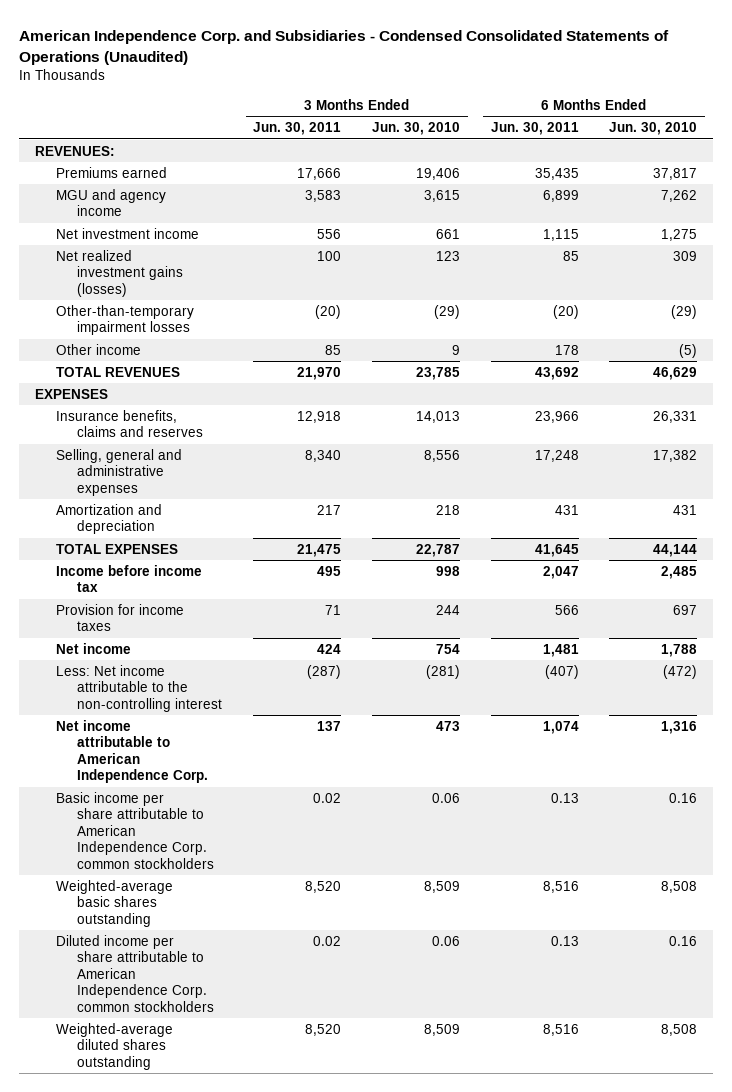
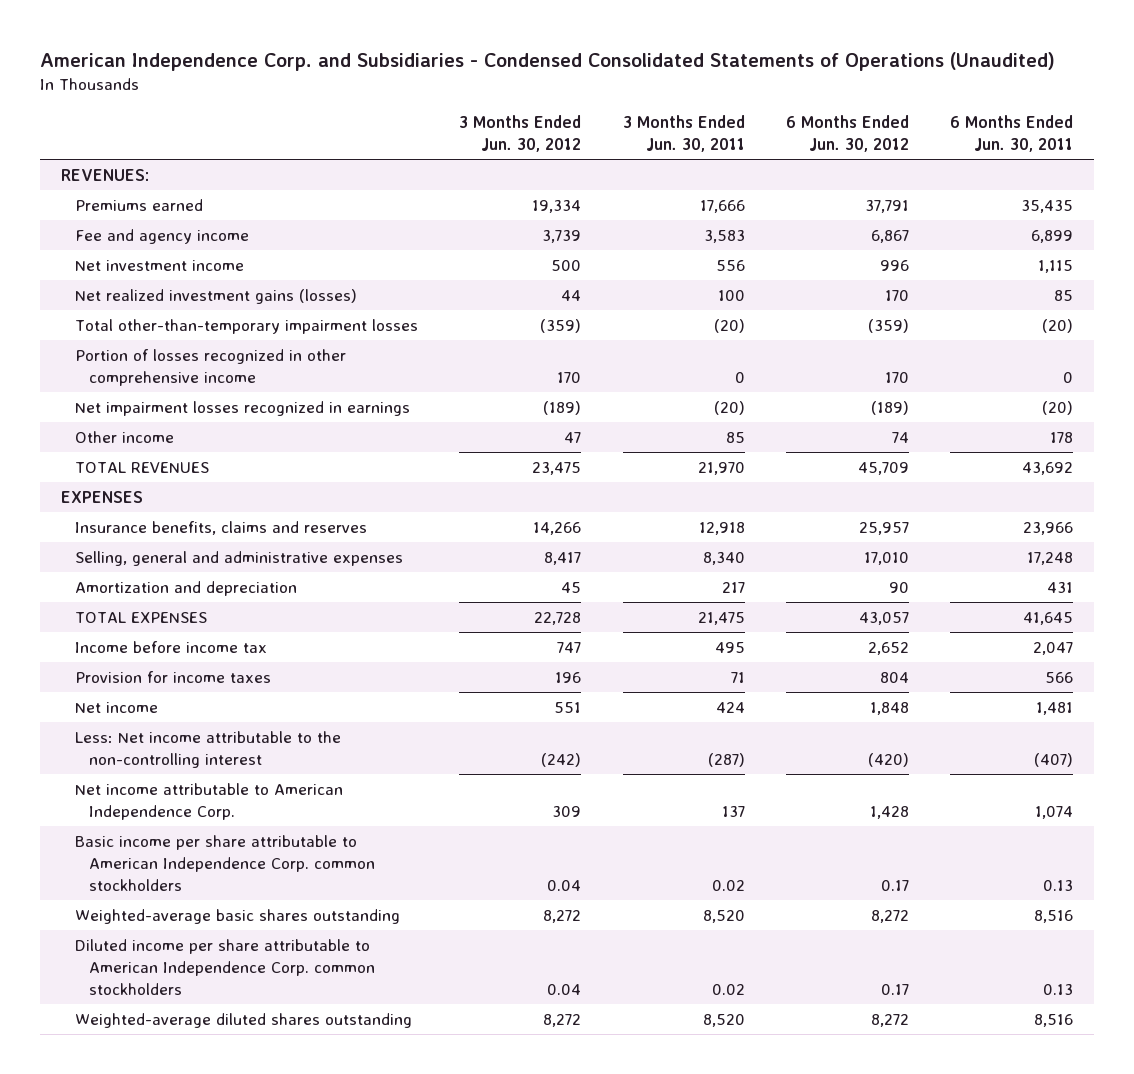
[371,122,460,136] Jun. 30, 2010 -> none
[609,122,698,136] Jun. 30, 2010 -> none
none -> [459,115,582,153] 3 Months Ended Jun. 30, 2012
none -> [786,115,910,153] 6 Months Ended Jun. 30, 2012
[56,188,167,217] MGU and agency income -> [75,228,250,244] Fee and agency income
[56,304,195,336] Other-than-temporary impairment losses -> [75,318,419,334] Total other-than-temporary impairment losses
none -> [75,348,347,387] Portion of losses recognized in other comprehensive income
none -> [75,400,411,416] Net impairment losses recognized in earnings

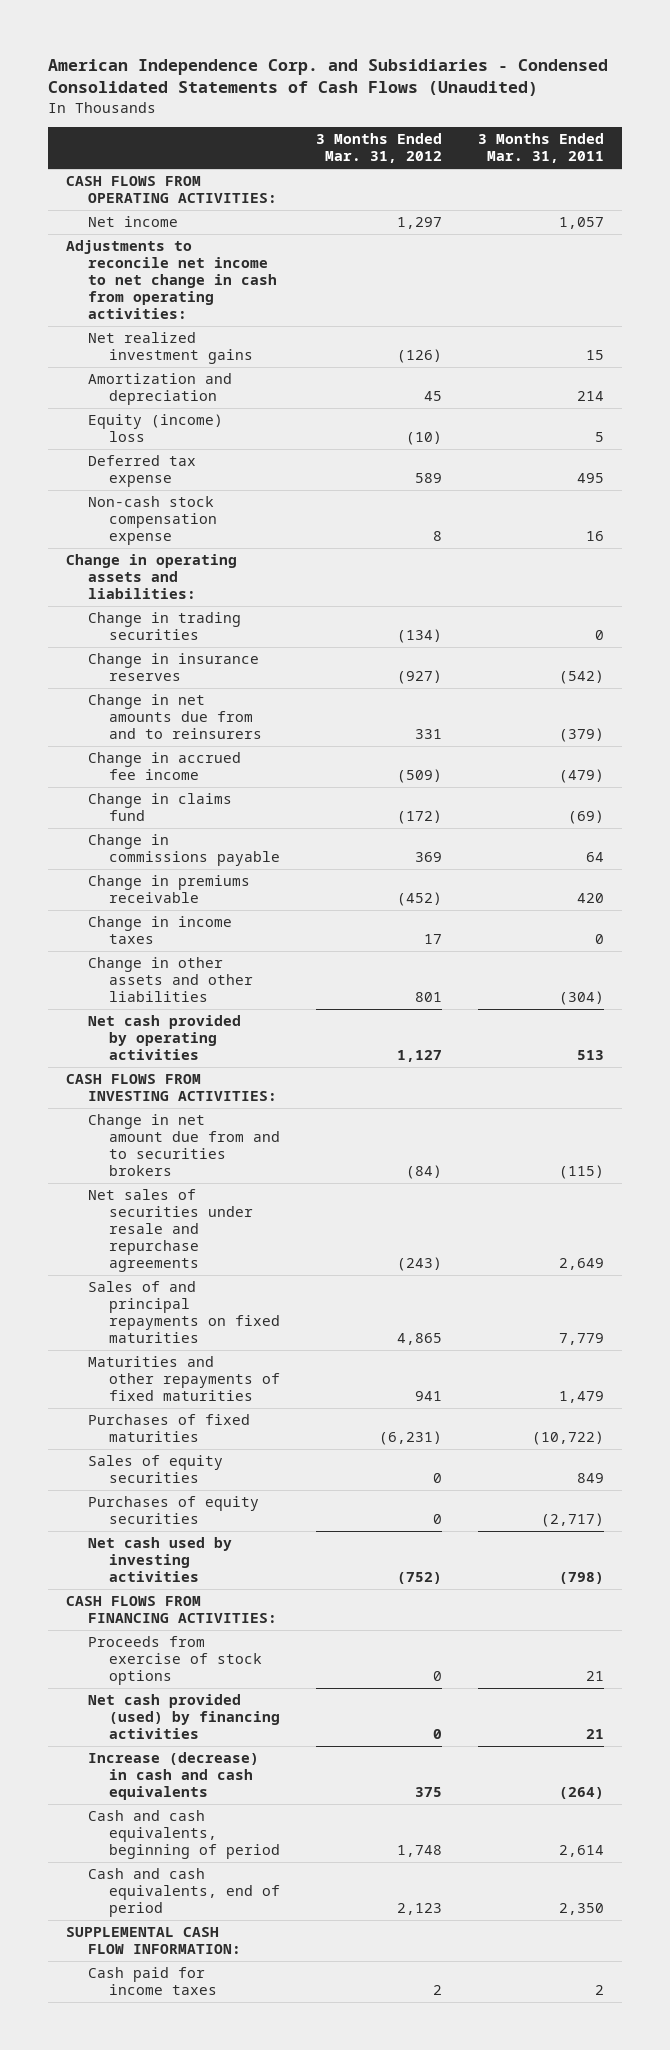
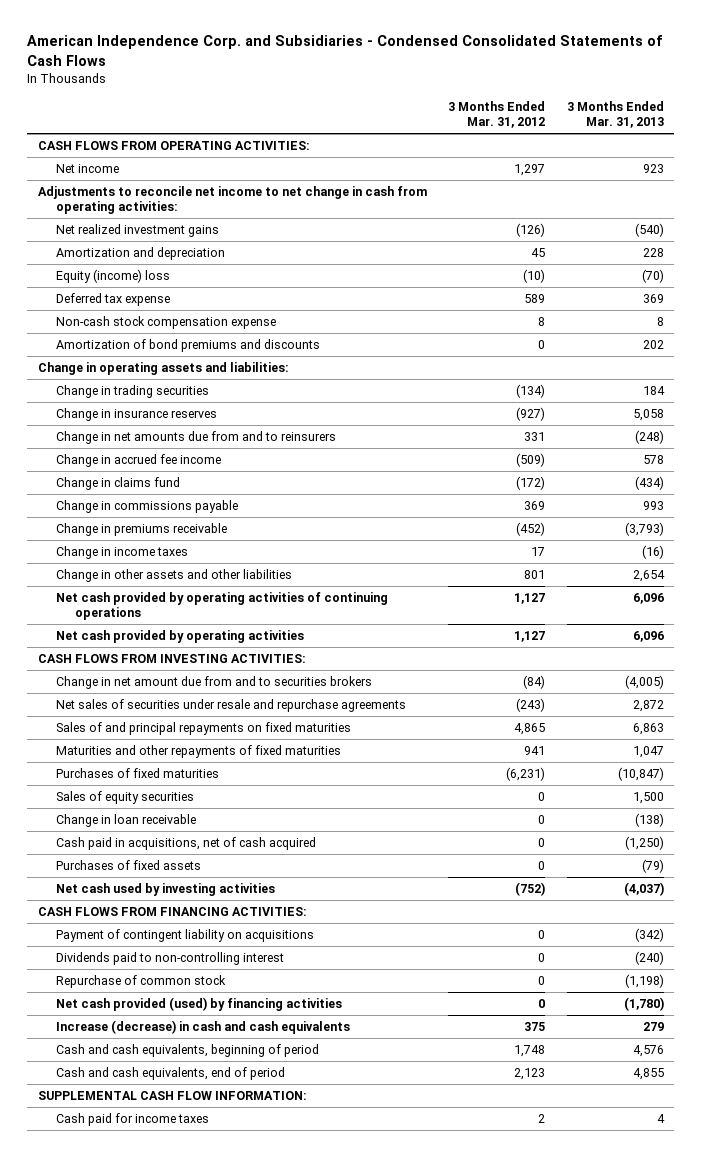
[48,58,609,97] American Independence Corp. and Subsidiaries - Condensed Consolidated Statements of Cash Flows (Unaudited) -> [26,35,663,66] American Independence Corp. and Subsidiaries - Condensed Consolidated Statements of Cash Flows
[477,133,604,164] 3 Months Ended Mar. 31, 2011 -> none
none -> [566,101,664,129] 3 Months Ended Mar. 31, 2013
none -> [56,338,321,352] Amortization of bond premiums and discounts
none -> [56,591,389,621] Net cash provided by operating activities of continuing operations
[87,1496,259,1525] Purchases of equity securities -> none
none -> [56,813,197,827] Change in loan receivable
none -> [56,836,317,850] Cash paid in acquisitions, net of cash acquired
none -> [56,859,202,870] Purchases of fixed assets
[87,1636,263,1686] Proceeds from exercise of stock options -> none
none -> [56,928,315,942] Payment of contingent liability on acquisitions
none -> [56,951,285,965] Dividends paid to non-controlling interest
none -> [56,974,227,988] Repurchase of common stock

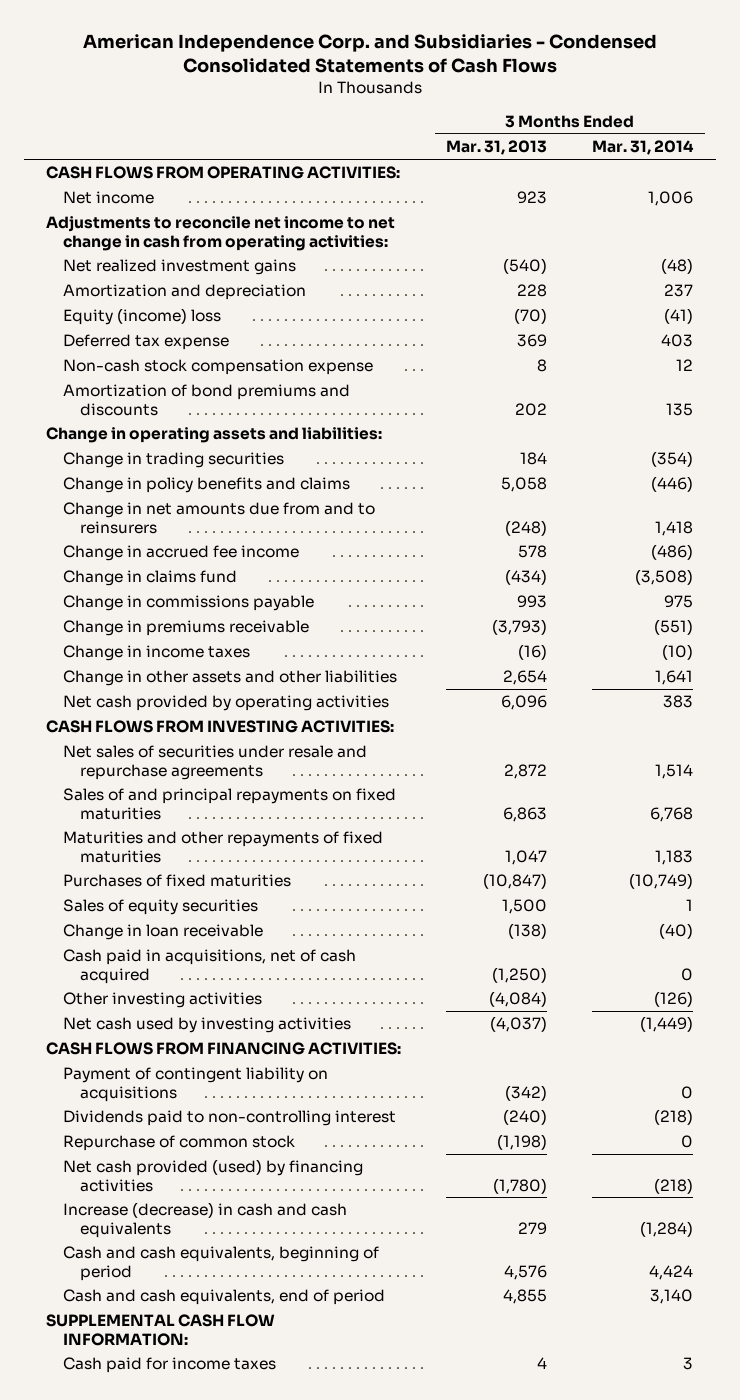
[448,101,546,129] 3 Months Ended Mar. 31, 2012 -> none
none -> [592,140,695,156] Mar. 31, 2014
[56,407,218,421] Change in insurance reserves -> [62,477,350,494] Change in policy benefits and claims
[56,591,389,621] Net cash provided by operating activities of continuing operations -> none
[56,675,373,689] Change in net amount due from and to securities brokers -> none
[56,859,202,870] Purchases of fixed assets -> none
none -> [62,992,262,1009] Other investing activities

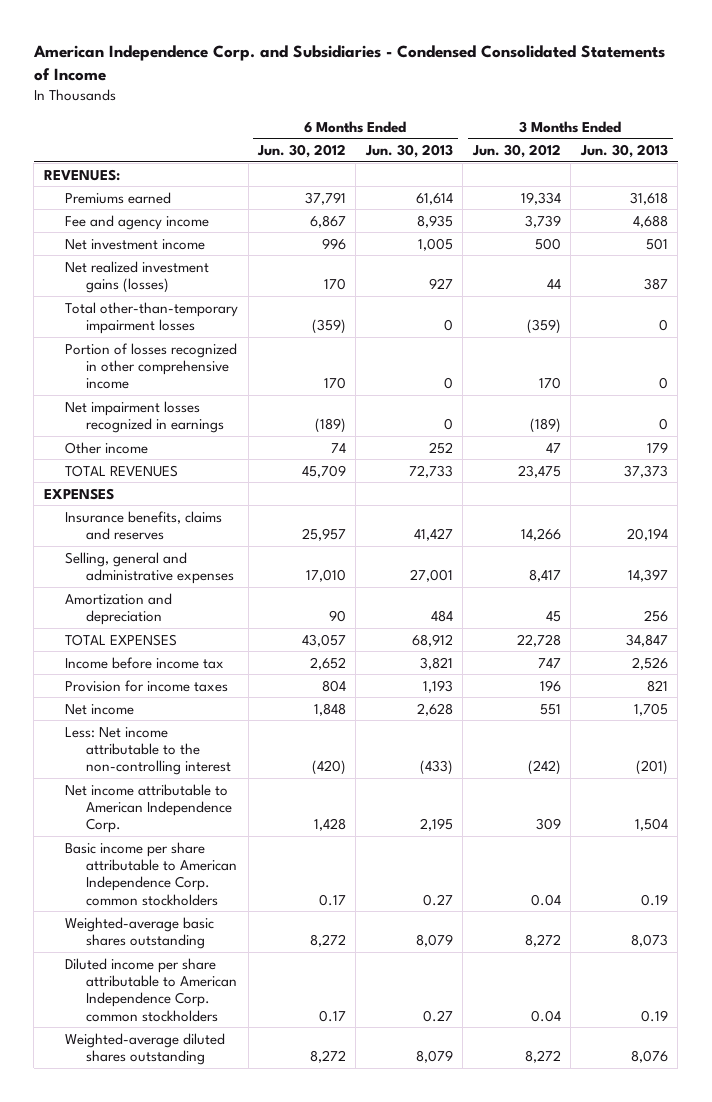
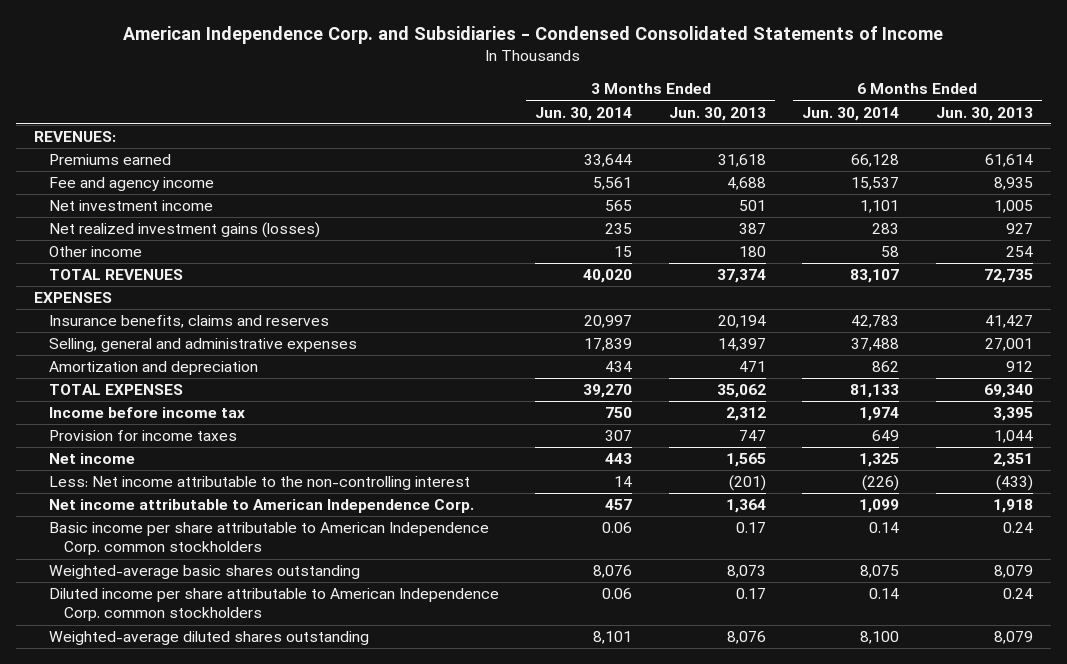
[257,143,347,158] Jun. 30, 2012 -> none
[471,143,561,158] Jun. 30, 2012 -> none
none -> [535,106,633,121] Jun. 30, 2014
none -> [802,106,900,121] Jun. 30, 2014
[65,301,239,334] Total other-than-temporary impairment losses -> none
[65,342,238,390] Portion of losses recognized in other comprehensive income -> none
[65,400,225,433] Net impairment losses recognized in earnings -> none
[428,441,453,454] 252 -> [1005,246,1033,258] 254
[646,441,668,453] 179 -> [738,246,766,258] 180
[408,464,453,478] 72,733 -> [983,269,1033,284] 72,735
[623,464,668,478] 37,373 -> [716,269,766,284] 37,374
[430,609,453,622] 484 -> [1005,361,1033,373] 912
[643,609,668,622] 256 -> [738,361,766,373] 471
[411,633,453,647] 68,912 -> [983,384,1033,399] 69,340
[625,633,668,647] 34,847 -> [716,384,766,399] 35,062
[419,656,453,670] 3,821 -> [992,407,1033,422] 3,395
[631,656,668,670] 2,526 -> [725,407,766,422] 2,312
[422,679,453,693] 1,193 -> [993,430,1033,444] 1,044
[646,679,668,692] 821 -> [738,430,766,442] 747
[416,702,453,716] 2,628 -> [992,453,1033,468] 2,351
[633,702,668,716] 1,705 -> [725,453,766,468] 1,565
[419,818,453,832] 2,195 -> [992,499,1033,514] 1,918
[634,818,668,832] 1,504 -> [725,499,766,514] 1,364
[422,893,453,906] 0.27 -> [1002,522,1033,534] 0.24
[640,893,668,906] 0.19 -> [735,522,766,534] 0.17
[422,1009,453,1022] 0.27 -> [1002,588,1033,600] 0.24
[640,1009,668,1022] 0.19 -> [735,588,766,600] 0.17

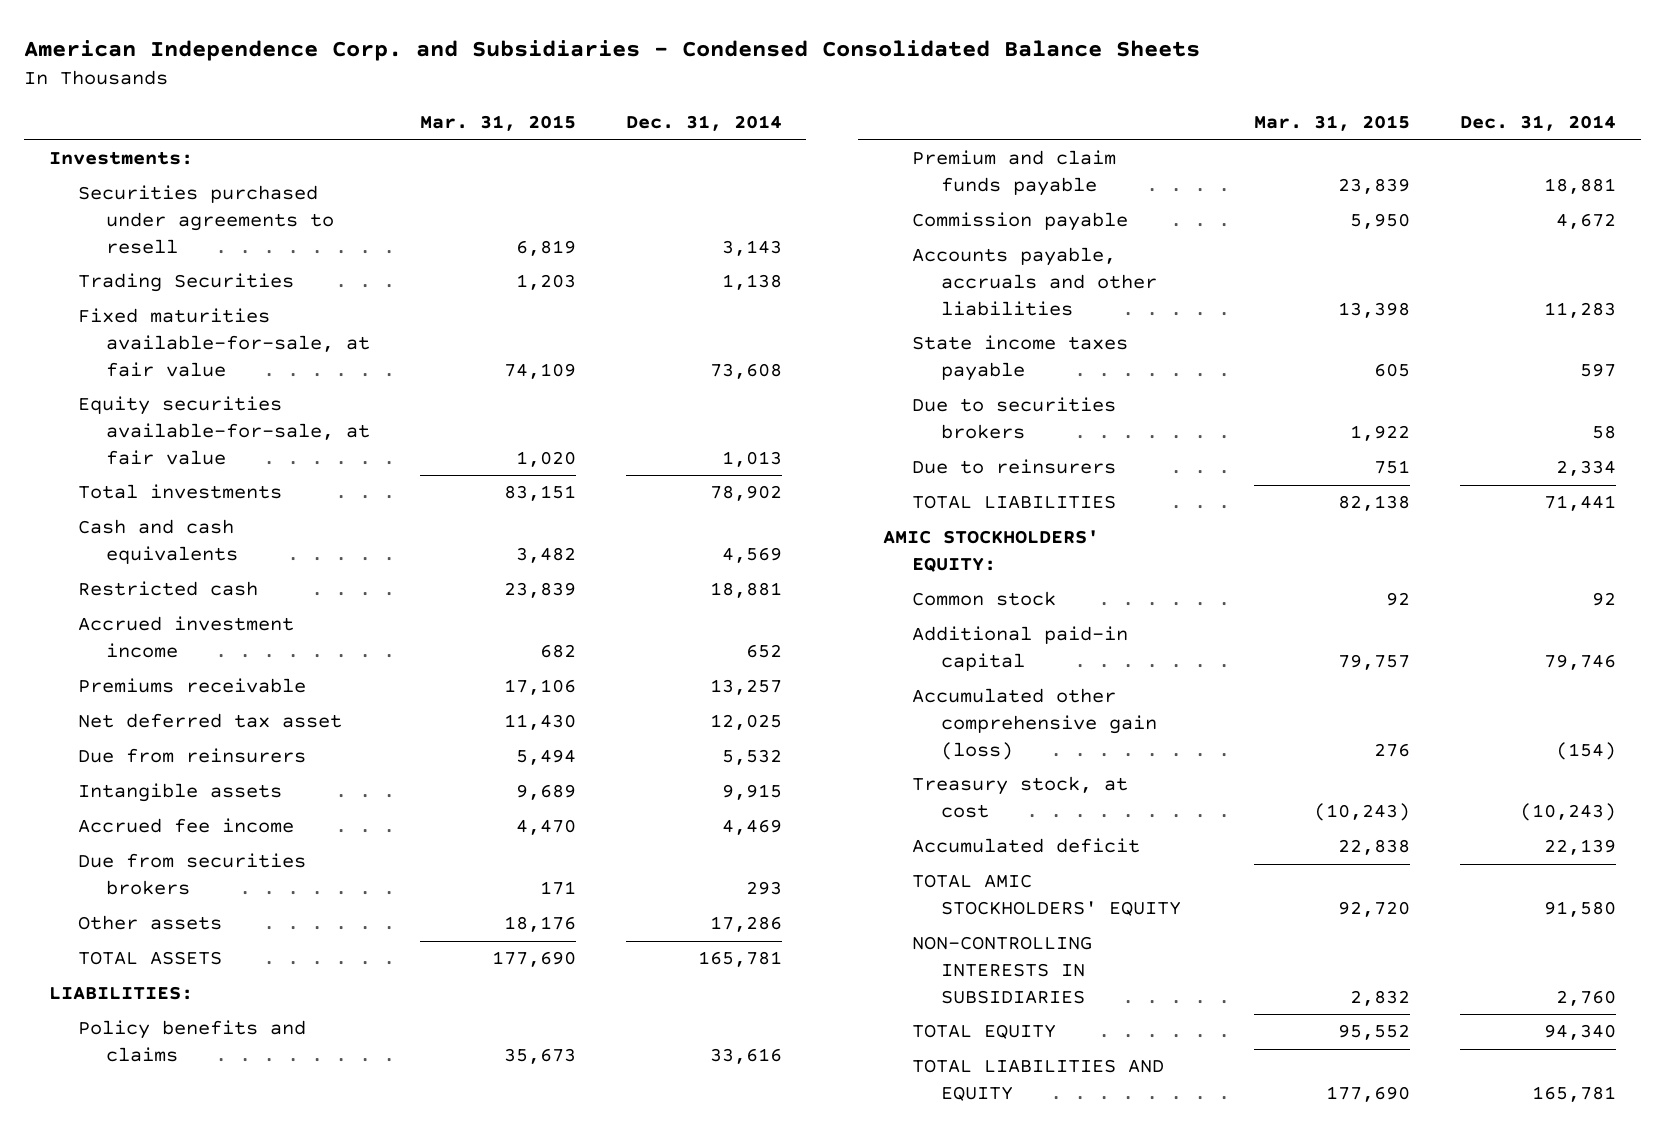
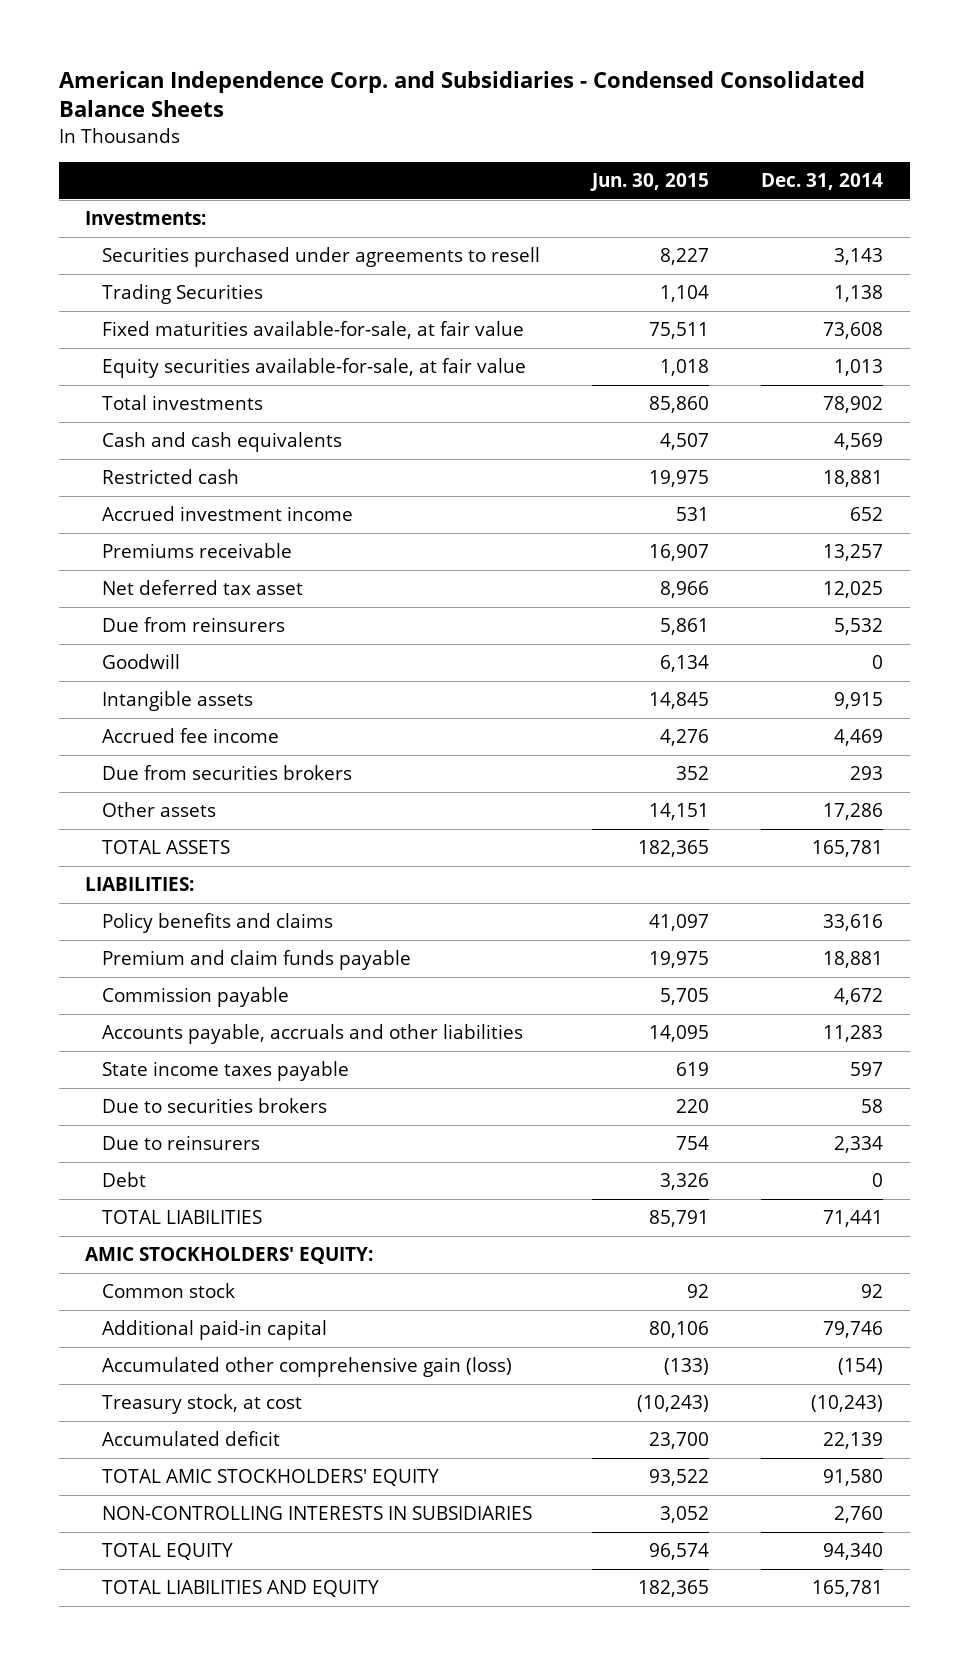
[420,115,577,132] Mar. 31, 2015 -> none
none -> [590,173,710,192] Jun. 30, 2015
none -> [101,654,180,670] Goodwill
none -> [101,1172,146,1188] Debt

